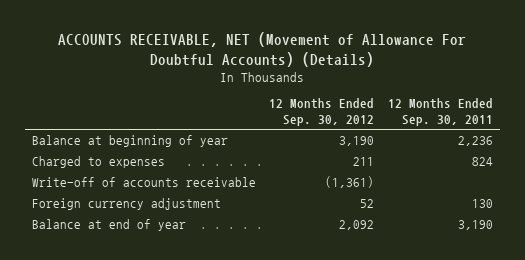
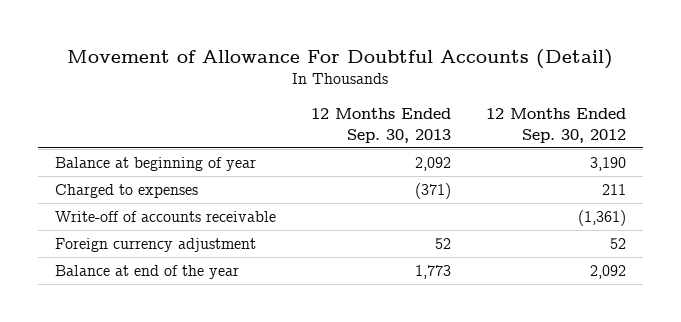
[58,32,467,67] ACCOUNTS RECEIVABLE, NET (Movement of Allowance For Doubtful Accounts) (Details) -> [67,48,614,69] Movement of Allowance For Doubtful Accounts (Detail)
[388,98,494,126] 12 Months Ended Sep. 30, 2011 -> none
none -> [310,108,451,144] 12 Months Ended Sep. 30, 2013
[31,219,186,232] Balance at end of year -> [55,264,240,279] Balance at end of the year

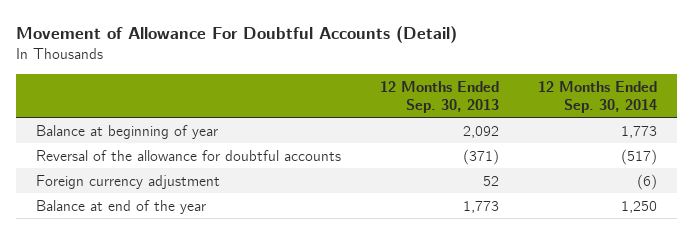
[485,108,626,144] 12 Months Ended Sep. 30, 2012 -> none
none -> [538,81,658,114] 12 Months Ended Sep. 30, 2014
[55,210,277,222] Write-off of accounts receivable -> none
[55,183,199,198] Charged to expenses -> [35,149,341,161] Reversal of the allowance for doubtful accounts

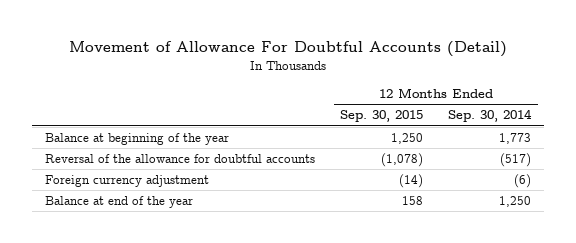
[379,81,499,114] 12 Months Ended Sep. 30, 2013 -> none
none -> [340,110,424,123] Sep. 30, 2015
[35,124,218,139] Balance at beginning of year -> [44,133,229,146] Balance at beginning of the year

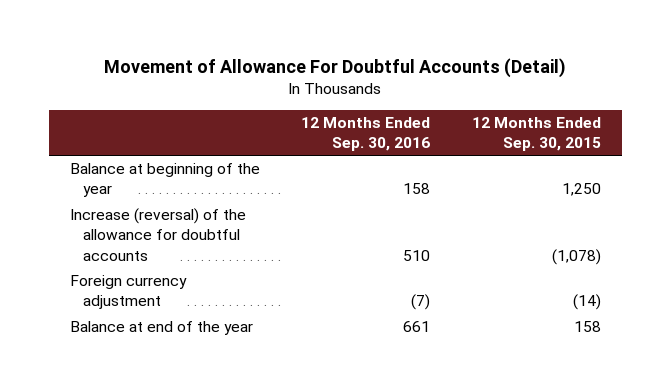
[448,109,533,123] Sep. 30, 2014 -> none
none -> [301,116,431,151] 12 Months Ended Sep. 30, 2016
[44,154,315,164] Reversal of the allowance for doubtful accounts -> [69,208,246,261] Increase (reversal) of the allowance for doubtful accounts

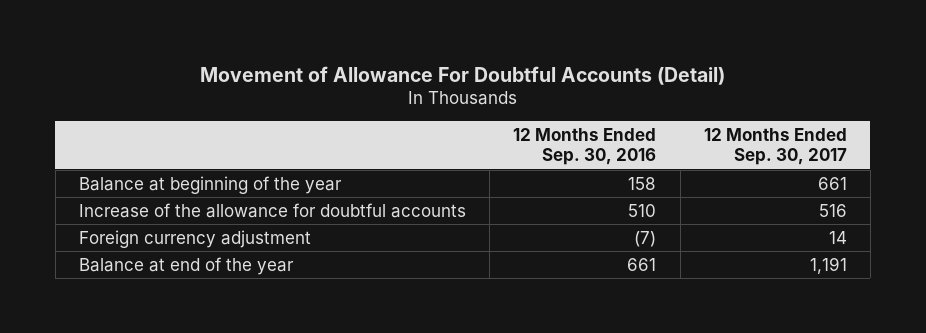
[472,116,602,151] 12 Months Ended Sep. 30, 2015 -> none
none -> [703,128,847,166] 12 Months Ended Sep. 30, 2017
[69,208,246,261] Increase (reversal) of the allowance for doubtful accounts -> [78,202,466,218] Increase of the allowance for doubtful accounts

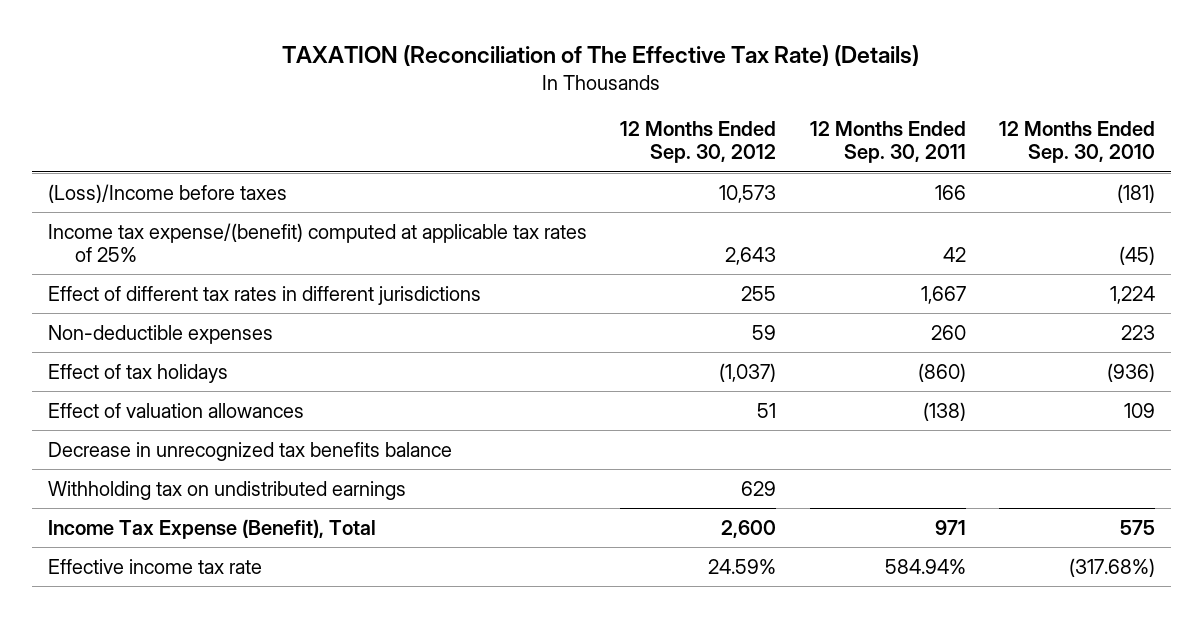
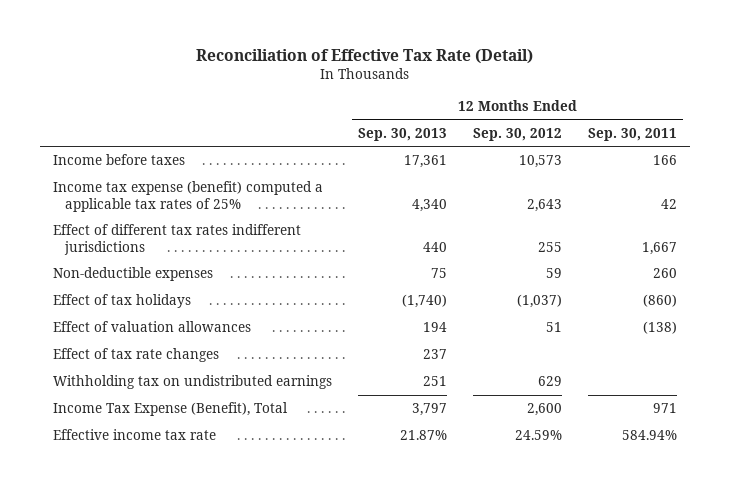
[282,44,920,66] TAXATION (Reconciliation of The Effective Tax Rate) (Details) -> [196,48,534,64] Reconciliation of Effective Tax Rate (Detail)
[998,121,1155,164] 12 Months Ended Sep. 30, 2010 -> none
none -> [358,127,448,141] Sep. 30, 2013
[48,183,288,203] (Loss)/Income before taxes -> [53,154,186,166] Income before taxes
[48,222,588,262] Income tax expense/(benefit) computed at applicable tax rates of 25% -> [53,181,324,212] Income tax expense (benefit) computed a applicable tax rates of 25%
[48,285,482,305] Effect of different tax rates in different jurisdictions -> [53,224,302,255] Effect of different tax rates indifferent jurisdictions
[48,441,453,461] Decrease in unrecognized tax benefits balance -> none
none -> [53,348,220,363] Effect of tax rate changes

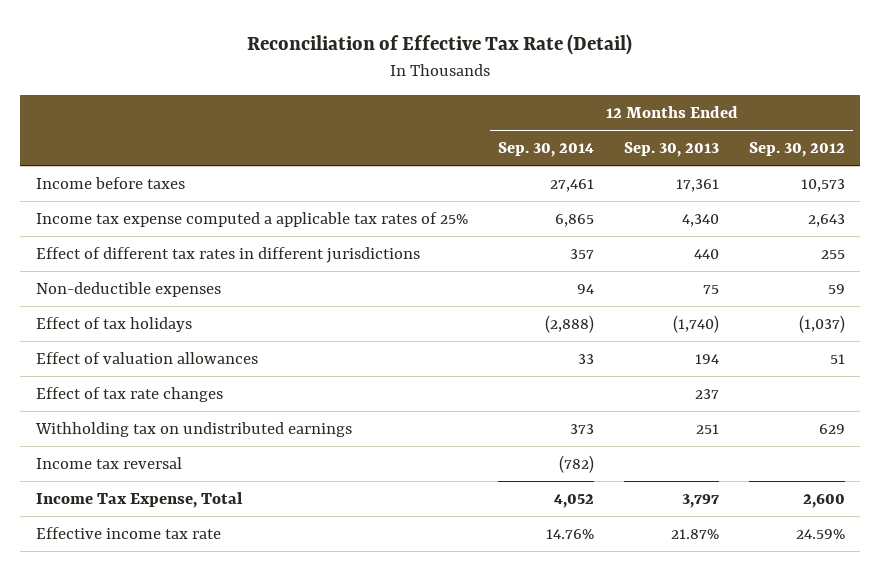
[587,127,677,141] Sep. 30, 2011 -> none
none -> [497,142,594,158] Sep. 30, 2014
[53,181,324,212] Income tax expense (benefit) computed a applicable tax rates of 25% -> [35,211,468,227] Income tax expense computed a applicable tax rates of 25%
[53,224,302,255] Effect of different tax rates indifferent jurisdictions -> [35,246,420,263] Effect of different tax rates in different jurisdictions
none -> [35,456,182,469] Income tax reversal
[53,402,289,417] Income Tax Expense (Benefit), Total -> [35,491,243,508] Income Tax Expense, Total

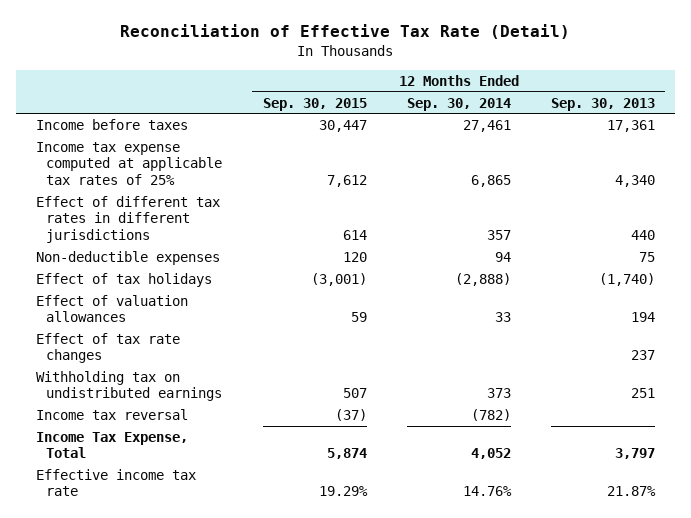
[749,142,846,158] Sep. 30, 2012 -> none
none -> [262,97,367,111] Sep. 30, 2015
[35,211,468,227] Income tax expense computed a applicable tax rates of 25% -> [36,141,223,185] Income tax expense computed at applicable tax rates of 25%

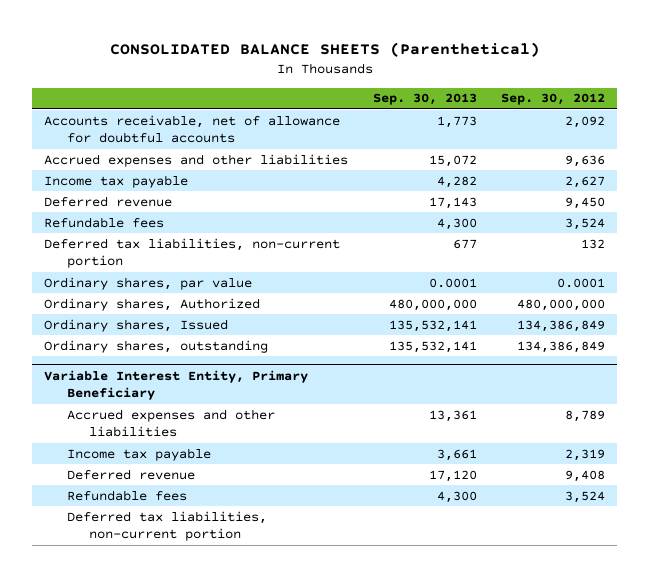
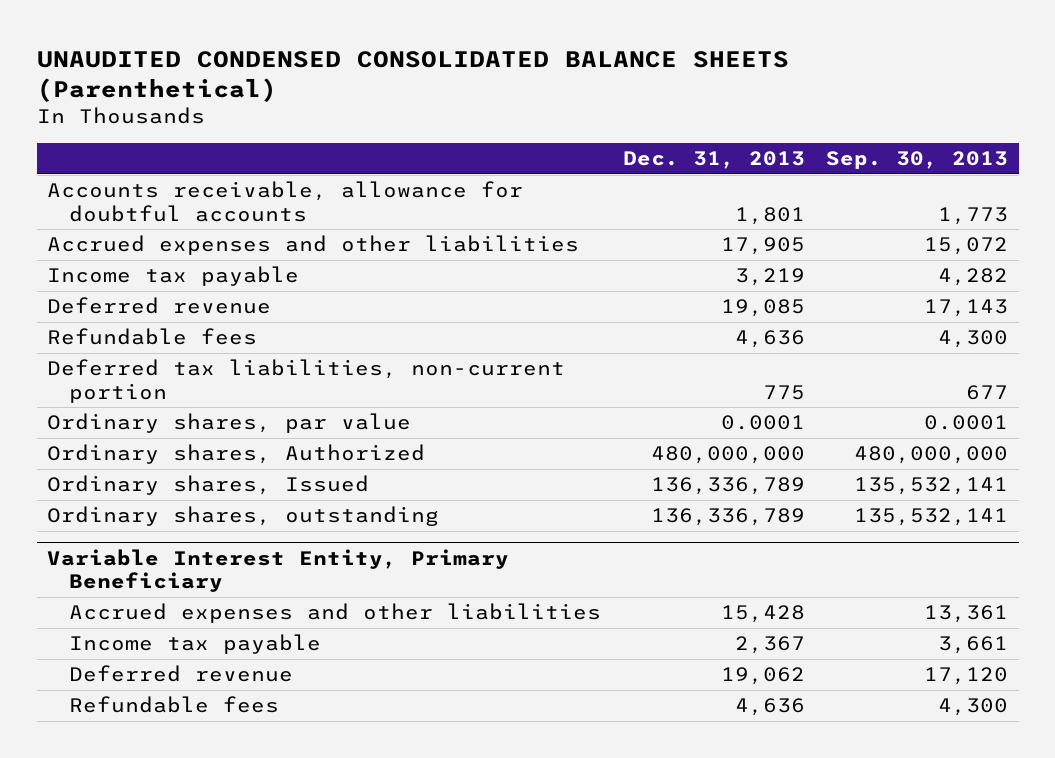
[109,42,540,58] CONSOLIDATED BALANCE SHEETS (Parenthetical) -> [36,50,789,103] UNAUDITED CONDENSED CONSOLIDATED BALANCE SHEETS (Parenthetical)
[500,93,605,106] Sep. 30, 2012 -> none
none -> [622,151,805,170] Dec. 31, 2013
[44,114,341,144] Accounts receivable, net of allowance for doubtful accounts -> [47,181,524,222] Accounts receivable, allowance for doubtful accounts
[66,510,267,542] Deferred tax liabilities, non-current portion -> none

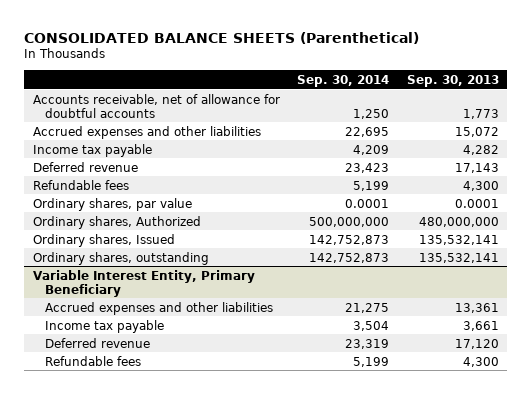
[36,50,789,103] UNAUDITED CONDENSED CONSOLIDATED BALANCE SHEETS (Parenthetical) -> [24,31,420,44] CONSOLIDATED BALANCE SHEETS (Parenthetical)
[622,151,805,170] Dec. 31, 2013 -> none
none -> [297,74,390,87] Sep. 30, 2014
[47,181,524,222] Accounts receivable, allowance for doubtful accounts -> [32,93,280,118] Accounts receivable, net of allowance for doubtful accounts
[47,359,566,403] Deferred tax liabilities, non-current portion -> none

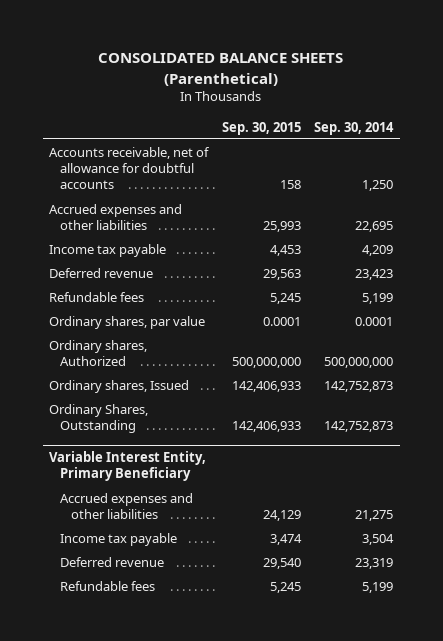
[406,74,499,87] Sep. 30, 2013 -> none
none -> [221,121,301,135] Sep. 30, 2015
[32,251,209,265] Ordinary shares, outstanding -> [49,403,149,434] Ordinary Shares, Outstanding

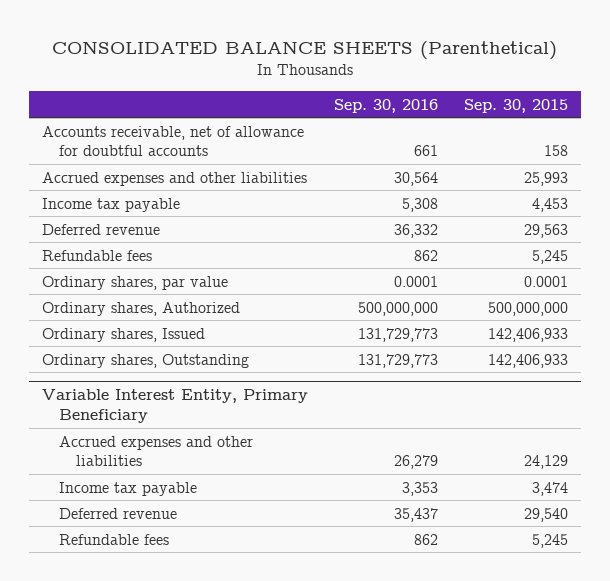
[314,121,395,135] Sep. 30, 2014 -> none
none -> [333,98,438,113] Sep. 30, 2016
[49,403,149,434] Ordinary Shares, Outstanding -> [42,353,250,368] Ordinary shares, Outstanding

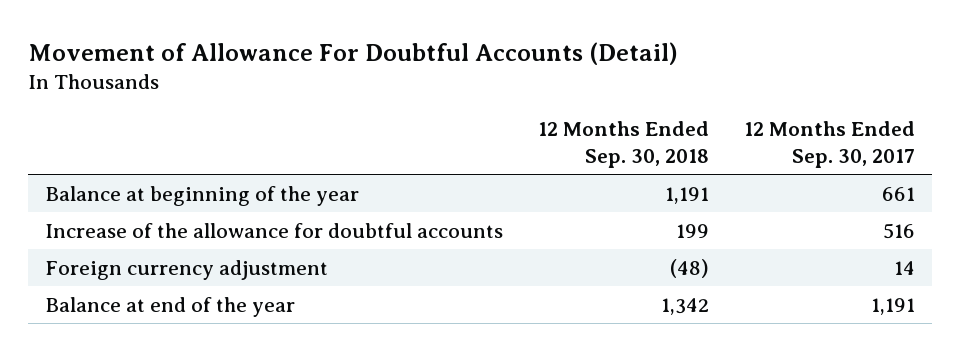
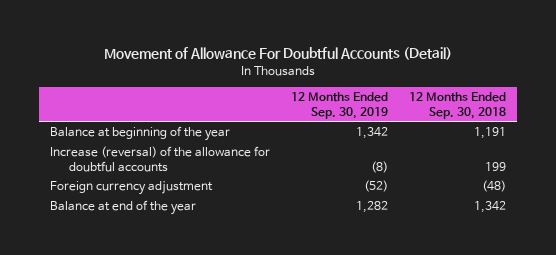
[743,121,915,169] 12 Months Ended Sep. 30, 2017 -> none
none -> [291,91,389,119] 12 Months Ended Sep. 30, 2019
[45,222,504,238] Increase of the allowance for doubtful accounts -> [49,146,270,172] Increase (reversal) of the allowance for doubtful accounts

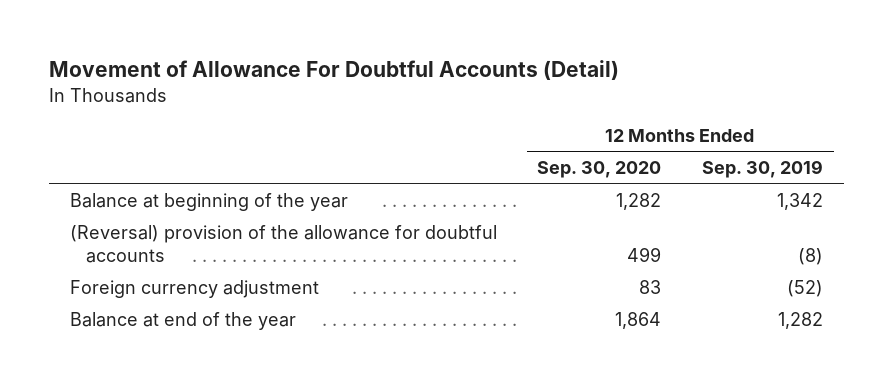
[409,91,507,119] 12 Months Ended Sep. 30, 2018 -> none
none -> [537,161,662,179] Sep. 30, 2020
[49,146,270,172] Increase (reversal) of the allowance for doubtful accounts -> [69,224,497,263] (Reversal) provision of the allowance for doubtful accounts

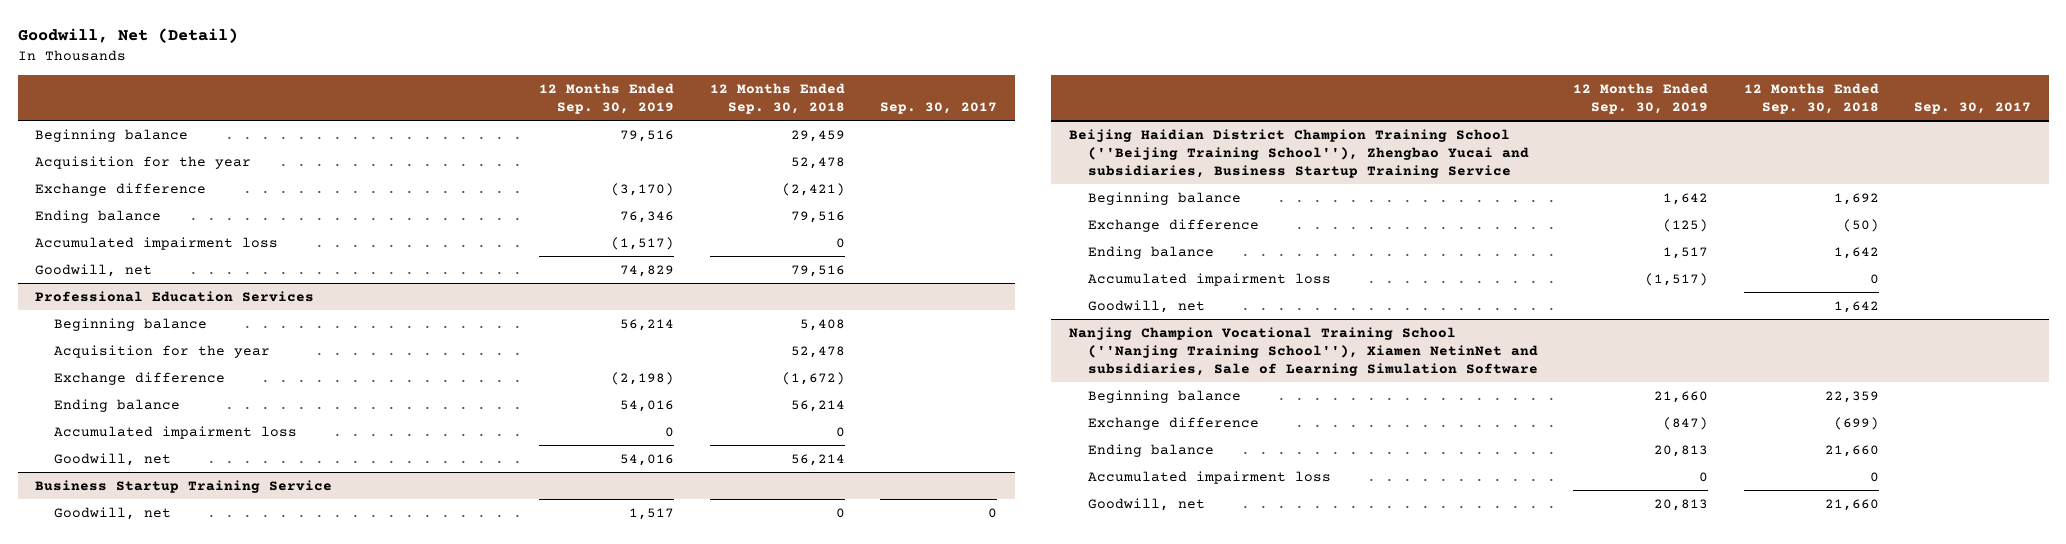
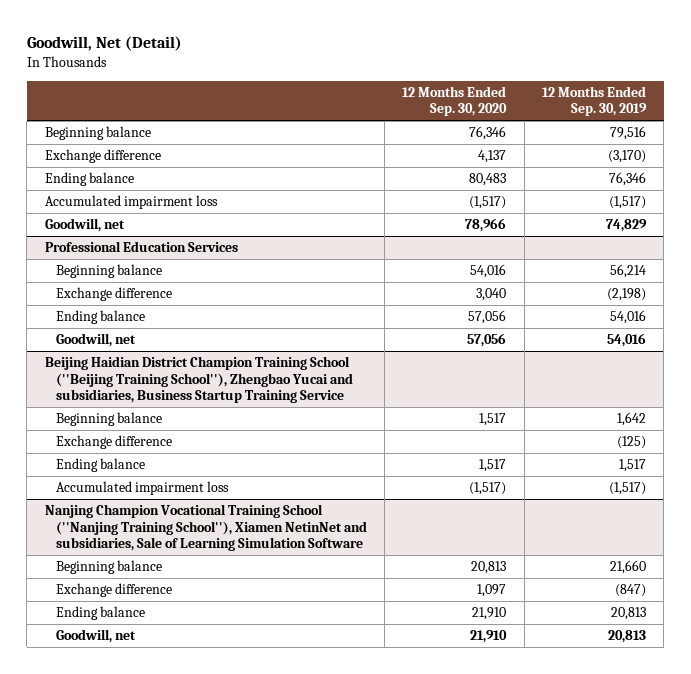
[709,82,845,114] 12 Months Ended Sep. 30, 2018 -> none
[880,101,998,114] Sep. 30, 2017 -> none
none -> [402,85,508,117] 12 Months Ended Sep. 30, 2020
[35,155,252,169] Acquisition for the year -> none
[54,344,271,358] Acquisition for the year -> none
[54,425,298,439] Accumulated impairment loss -> none
[35,479,333,493] Business Startup Training Service -> none
[54,506,172,520] Goodwill, net -> none
[1087,299,1205,313] Goodwill, net -> none
[1087,470,1331,484] Accumulated impairment loss -> none

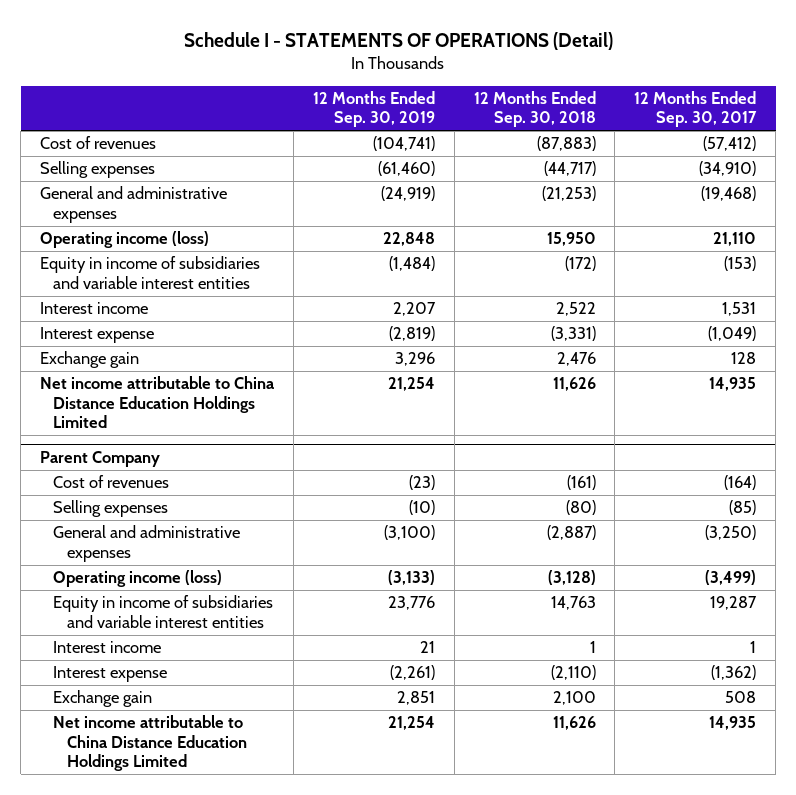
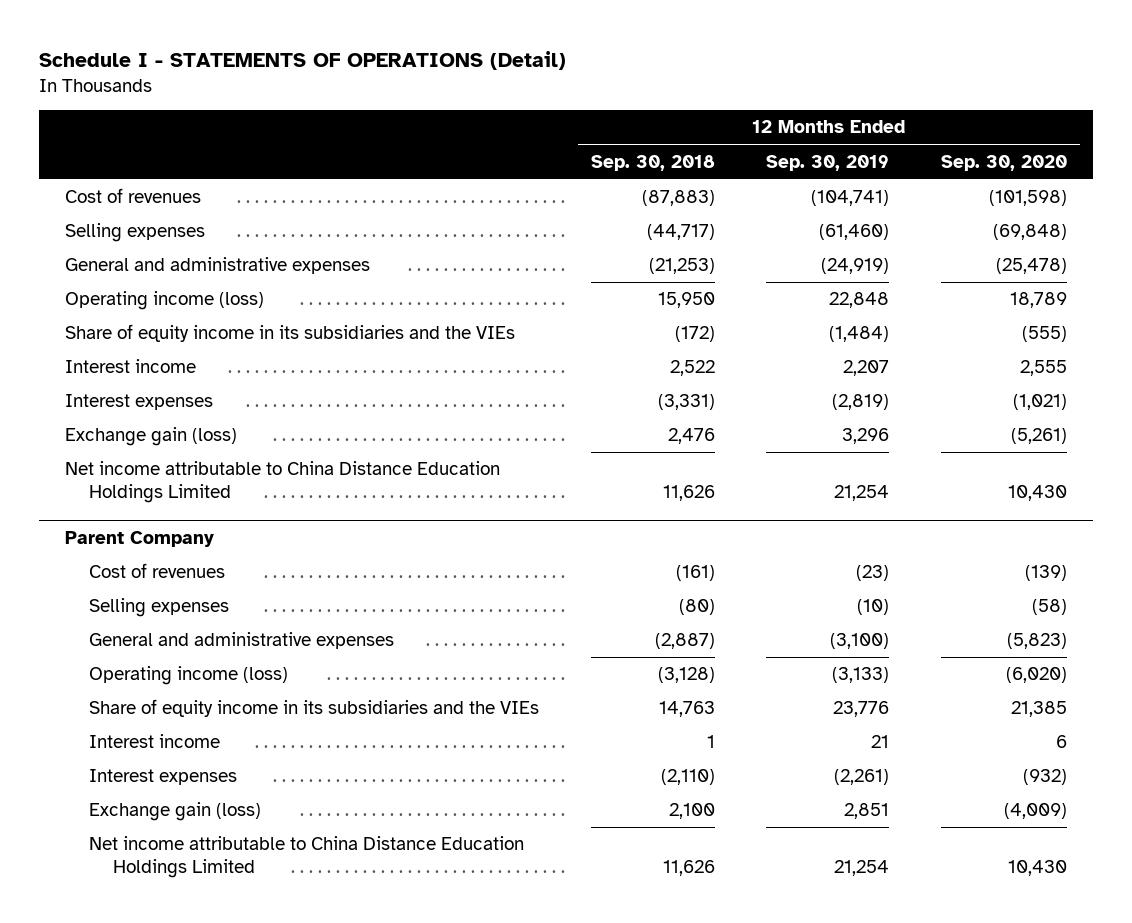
[634,91,758,128] 12 Months Ended Sep. 30, 2017 -> none
none -> [940,154,1067,171] Sep. 30, 2020
[40,256,261,289] Equity in income of subsidiaries and variable interest entities -> [64,324,515,343] Share of equity income in its subsidiaries and the VIEs
[40,327,155,344] Interest expense -> [64,394,213,411] Interest expenses
[40,351,140,369] Exchange gain -> [64,427,237,447] Exchange gain (loss)
[53,595,274,628] Equity in income of subsidiaries and variable interest entities -> [88,699,539,718] Share of equity income in its subsidiaries and the VIEs
[53,666,168,683] Interest expense -> [88,769,237,786] Interest expenses
[53,690,153,708] Exchange gain -> [88,802,261,822] Exchange gain (loss)

